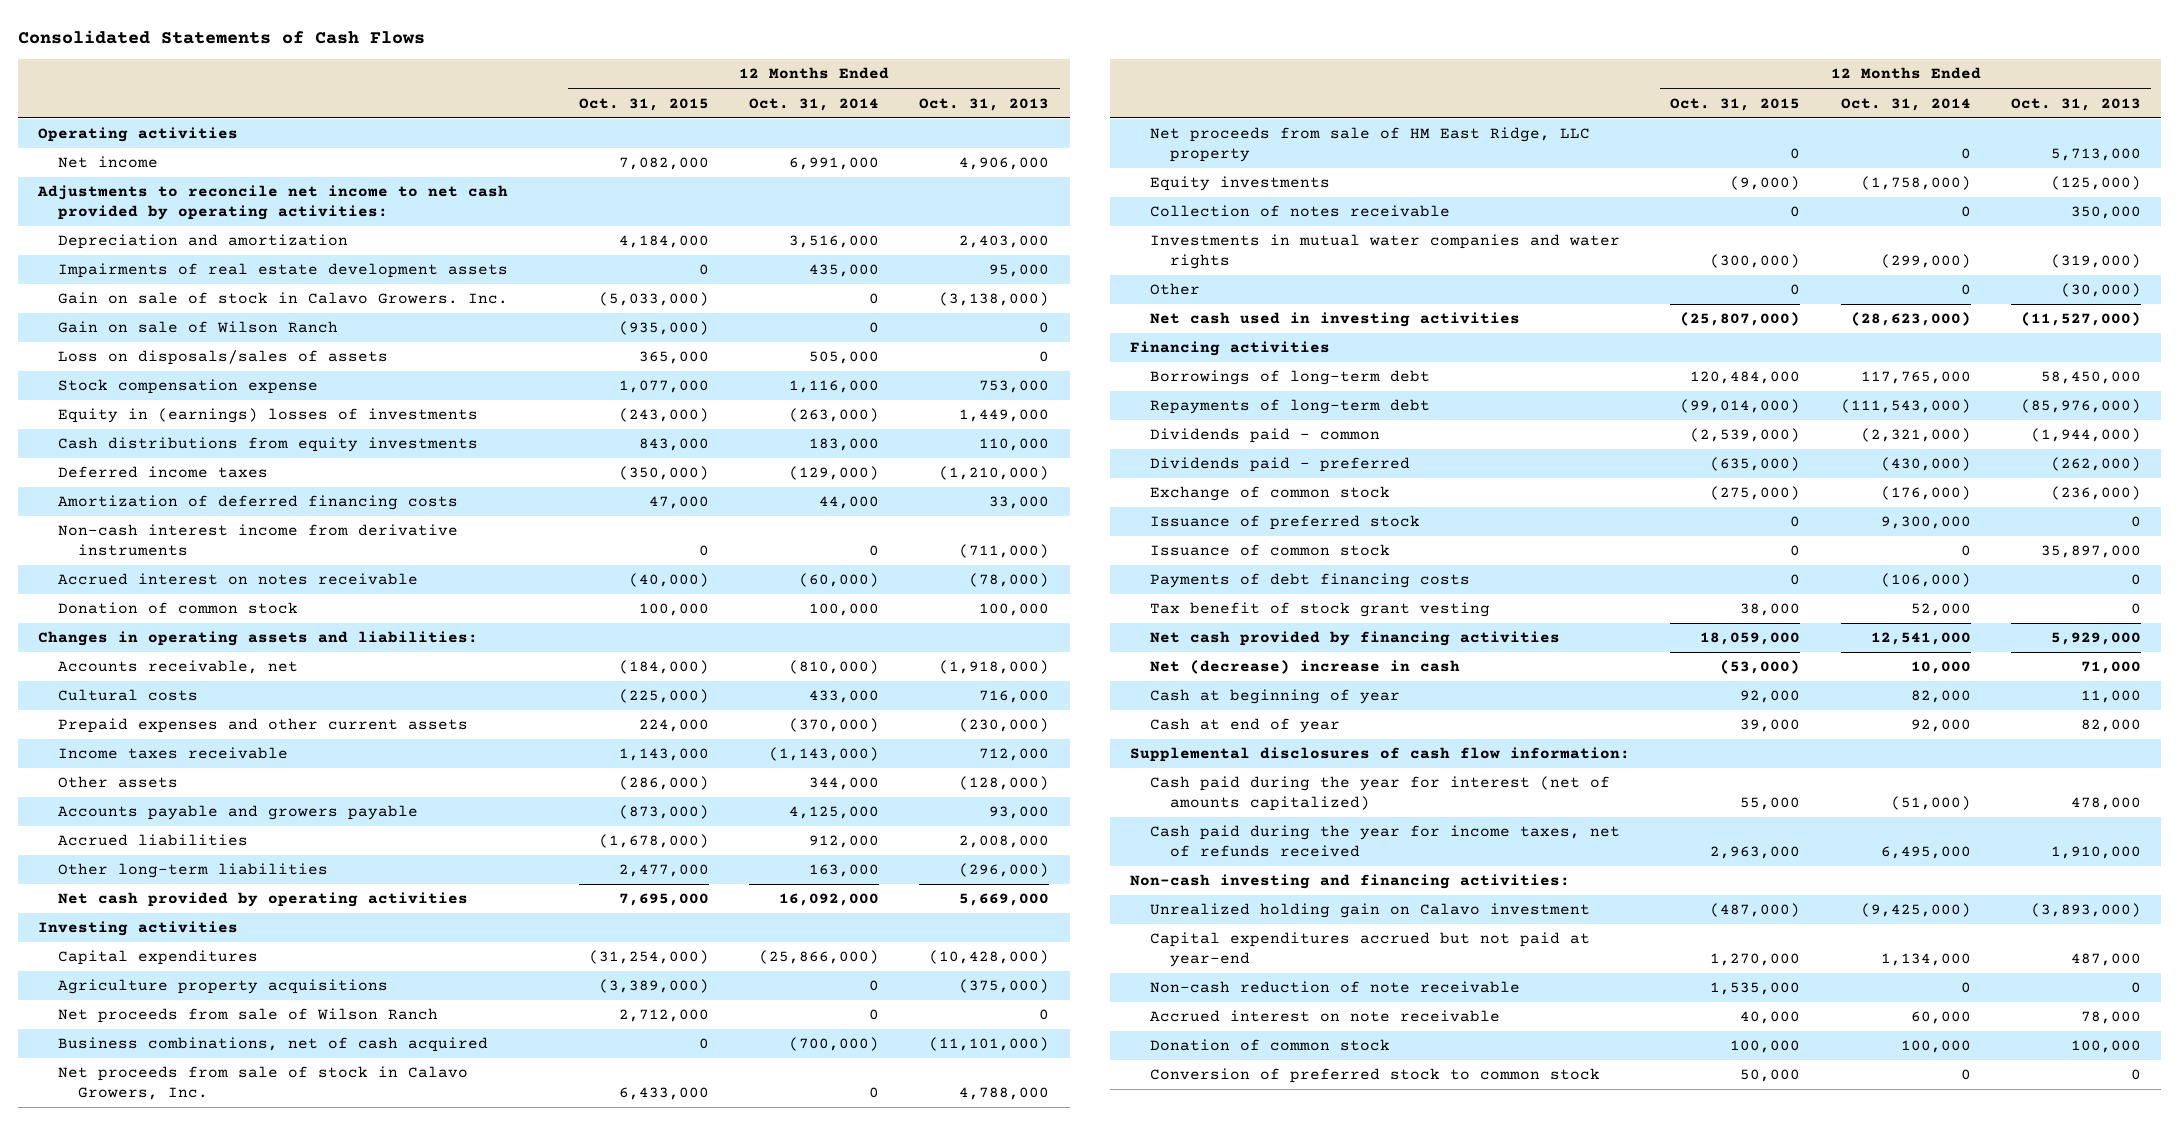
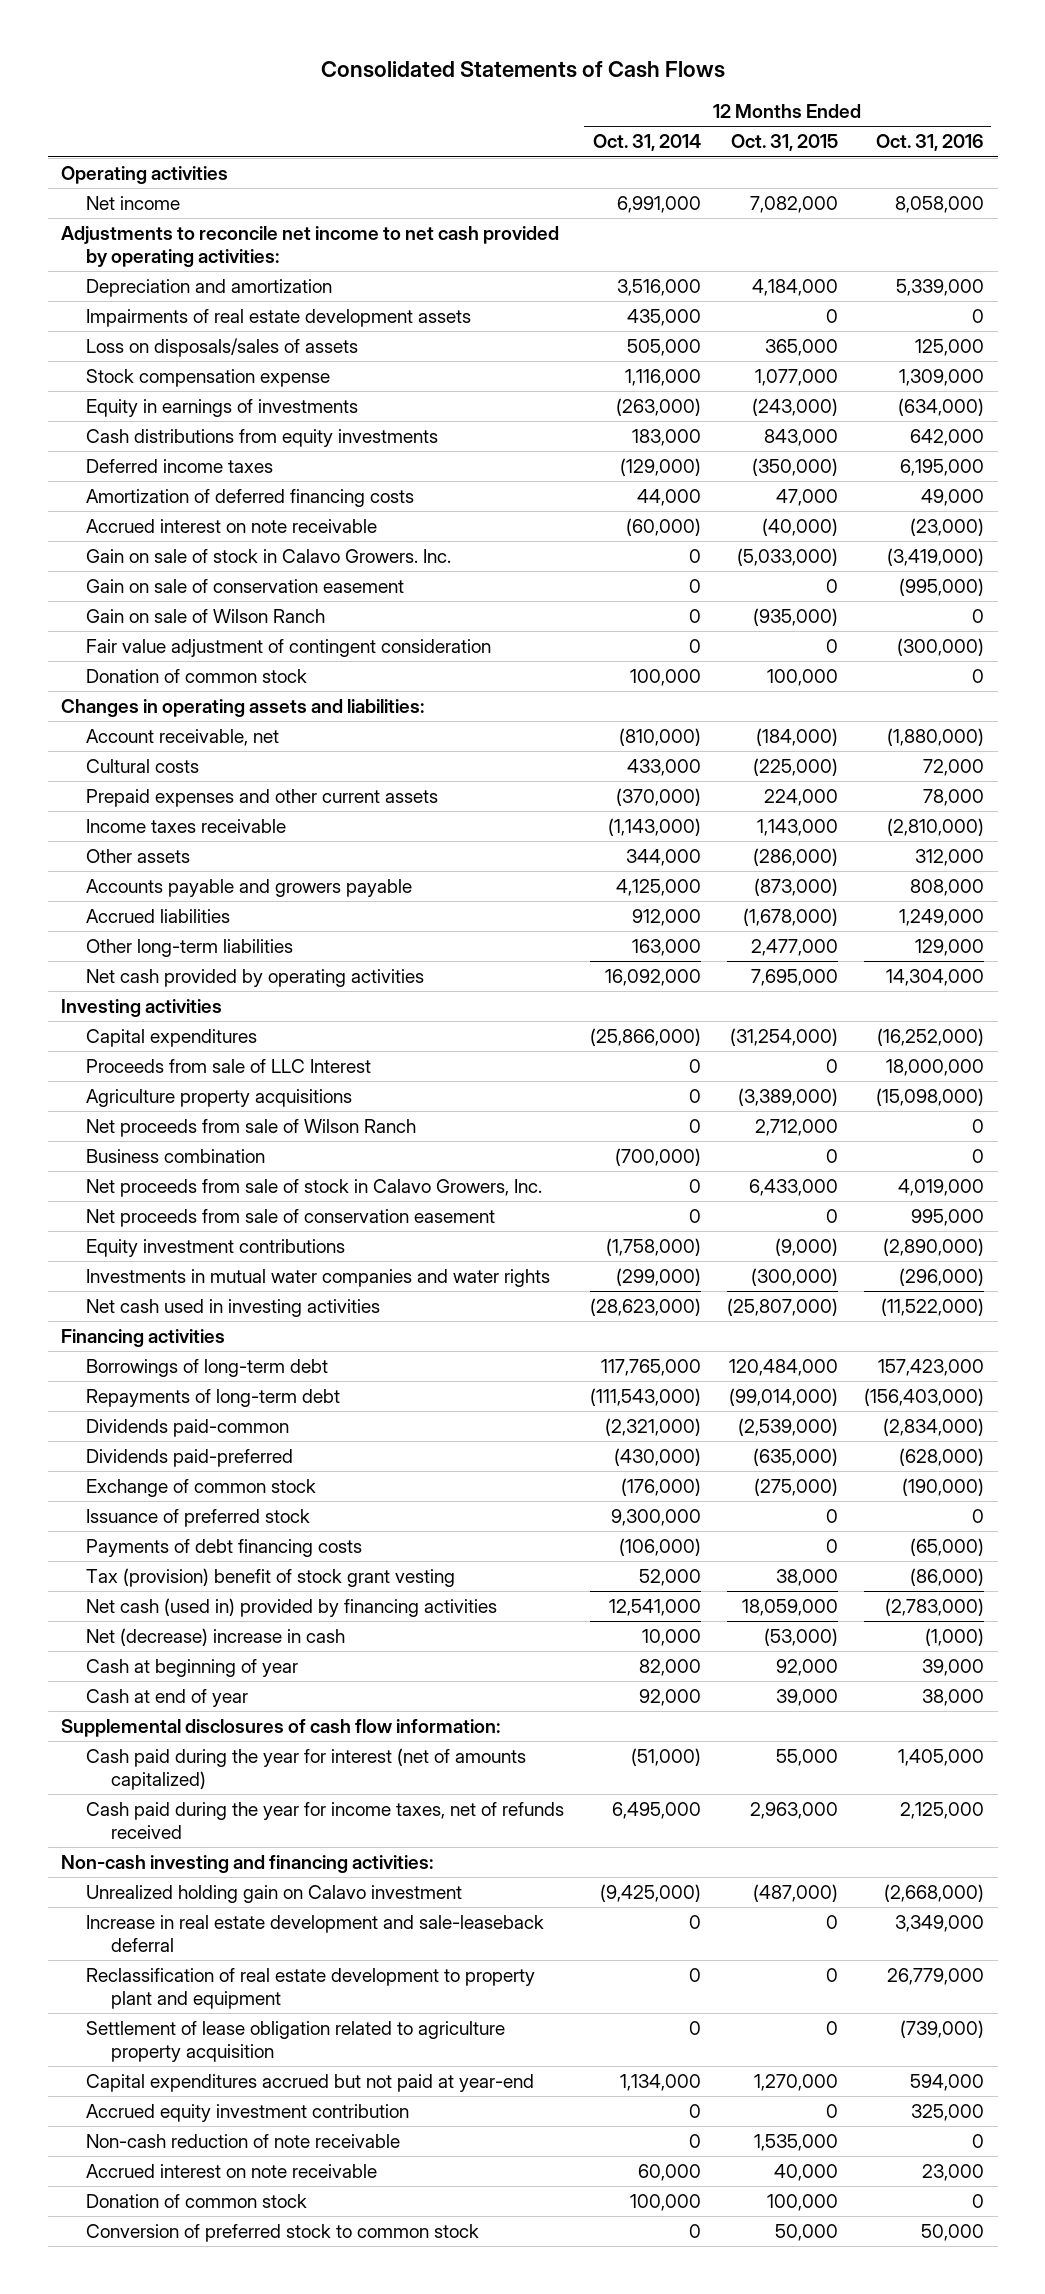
[919,97,1050,111] Oct. 31, 2013 -> none
none -> [876,134,985,152] Oct. 31, 2016
[58,408,479,424] Equity in (earnings) losses of investments -> [86,399,359,418] Equity in earnings of investments
[58,524,459,556] Non-cash interest income from derivative instruments -> none
[58,573,419,586] Accrued interest on notes receivable -> [86,519,378,534] Accrued interest on note receivable
[58,292,509,305] Gain on sale of stock in Calavo Growers. Inc. -> [86,549,452,564] Gain on sale of stock in Calavo Growers. Inc.
none -> [86,579,405,594] Gain on sale of conservation easement
[58,321,339,334] Gain on sale of Wilson Ranch -> [86,609,326,624] Gain on sale of Wilson Ranch
none -> [86,639,492,658] Fair value adjustment of contingent consideration
[58,660,299,675] Accounts receivable, net -> [86,729,280,747] Account receivable, net
none -> [86,1059,372,1074] Proceeds from sale of LLC Interest
[58,1037,489,1053] Business combinations, net of cash acquired -> [86,1149,266,1164] Business combination
[1149,127,1590,162] Net proceeds from sale of HM East Ridge, LLC property -> none
[1149,205,1450,218] Collection of notes receivable -> none
none -> [86,1209,496,1228] Net proceeds from sale of conservation easement
[1149,176,1330,192] Equity investments -> [86,1239,346,1258] Equity investment contributions
[1149,283,1200,296] Other -> none
[1149,428,1380,444] Dividends paid - common -> [86,1419,290,1438] Dividends paid-common
[1149,457,1410,473] Dividends paid - preferred -> [86,1449,294,1468] Dividends paid-preferred
[1149,544,1390,557] Issuance of common stock -> none
[1149,602,1490,618] Tax benefit of stock grant vesting -> [86,1568,456,1588] Tax (provision) benefit of stock grant vesting
[1149,631,1560,647] Net cash provided by financing activities -> [86,1598,498,1618] Net cash (used in) provided by financing activities
none -> [86,1915,545,1952] Increase in real estate development and sale-leaseback deferral
none -> [86,1968,536,2009] Reclassification of real estate development to property plant and equipment
none -> [86,2021,506,2062] Settlement of lease obligation related to agriculture property acquisition
none -> [86,2104,410,2123] Accrued equity investment contribution

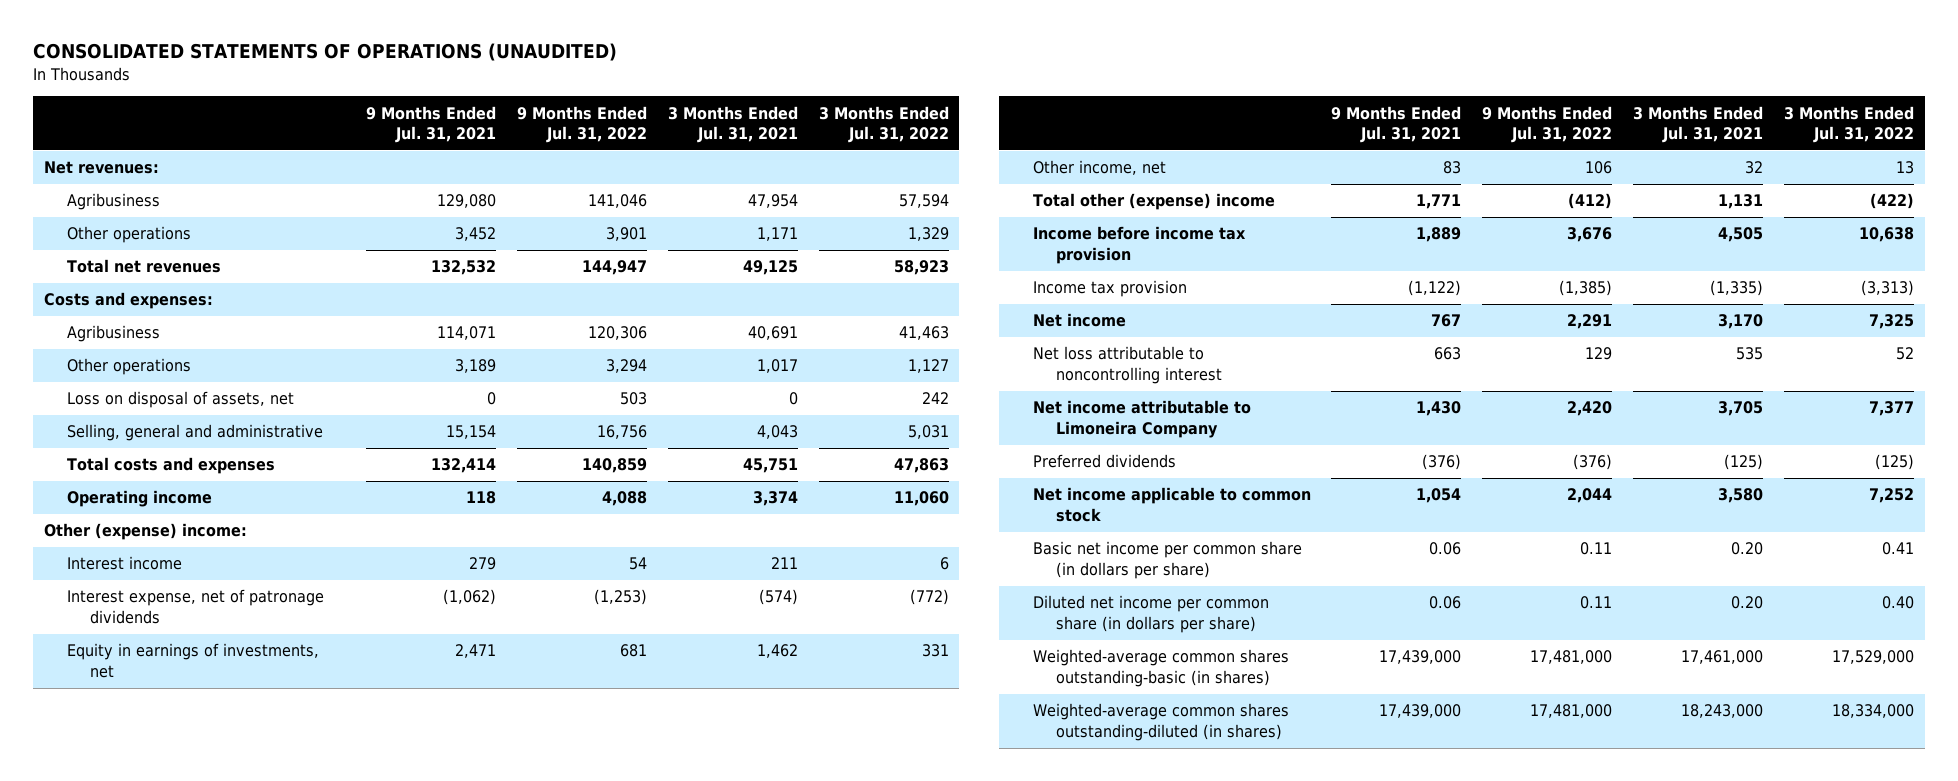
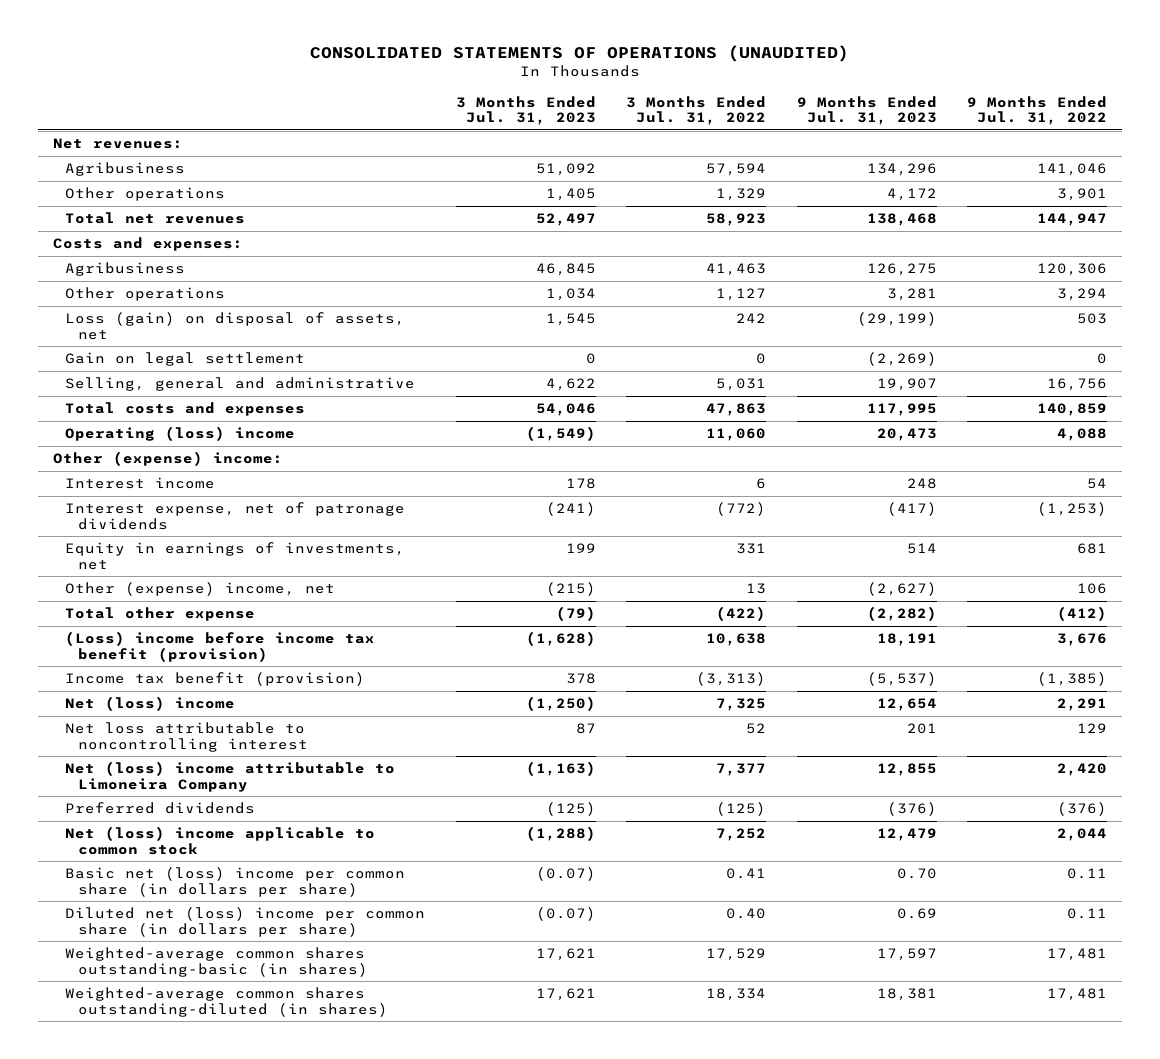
[365,105,496,143] 9 Months Ended Jul. 31, 2021 -> none
[667,105,798,143] 3 Months Ended Jul. 31, 2021 -> none
none -> [455,95,596,126] 3 Months Ended Jul. 31, 2023
none -> [796,95,937,126] 9 Months Ended Jul. 31, 2023
[67,391,295,409] Loss on disposal of assets, net -> [65,311,406,340] Loss (gain) on disposal of assets, net
none -> [65,351,306,366] Gain on legal settlement
[67,490,213,508] Operating income -> [65,425,296,441] Operating (loss) income
[1032,160,1166,176] Other income, net -> [65,581,336,596] Other (expense) income, net
[1032,193,1275,211] Total other (expense) income -> [65,606,256,621] Total other expense
[1032,226,1246,264] Income before income tax provision -> [65,630,376,662] (Loss) income before income tax benefit (provision)
[1032,280,1187,298] Income tax provision -> [65,671,366,686] Income tax benefit (provision)
[1032,313,1126,328] Net income -> [65,695,236,711] Net (loss) income
[1032,400,1251,438] Net income attributable to Limoneira Company -> [65,760,396,792] Net (loss) income attributable to Limoneira Company
[1032,487,1311,522] Net income applicable to common stock -> [65,825,376,855] Net (loss) income applicable to common stock
[1032,541,1302,579] Basic net income per common share (in dollars per share) -> [65,866,406,897] Basic net (loss) income per common share (in dollars per share)
[1032,595,1269,633] Diluted net income per common share (in dollars per share) -> [65,906,426,937] Diluted net (loss) income per common share (in dollars per share)
[1530,650,1613,665] 17,481,000 -> [1047,947,1108,961] 17,481
[1832,650,1915,665] 17,529,000 -> [706,947,767,961] 17,529
[1530,704,1613,719] 17,481,000 -> [1047,987,1108,1001] 17,481
[1832,704,1915,719] 18,334,000 -> [706,987,767,1001] 18,334

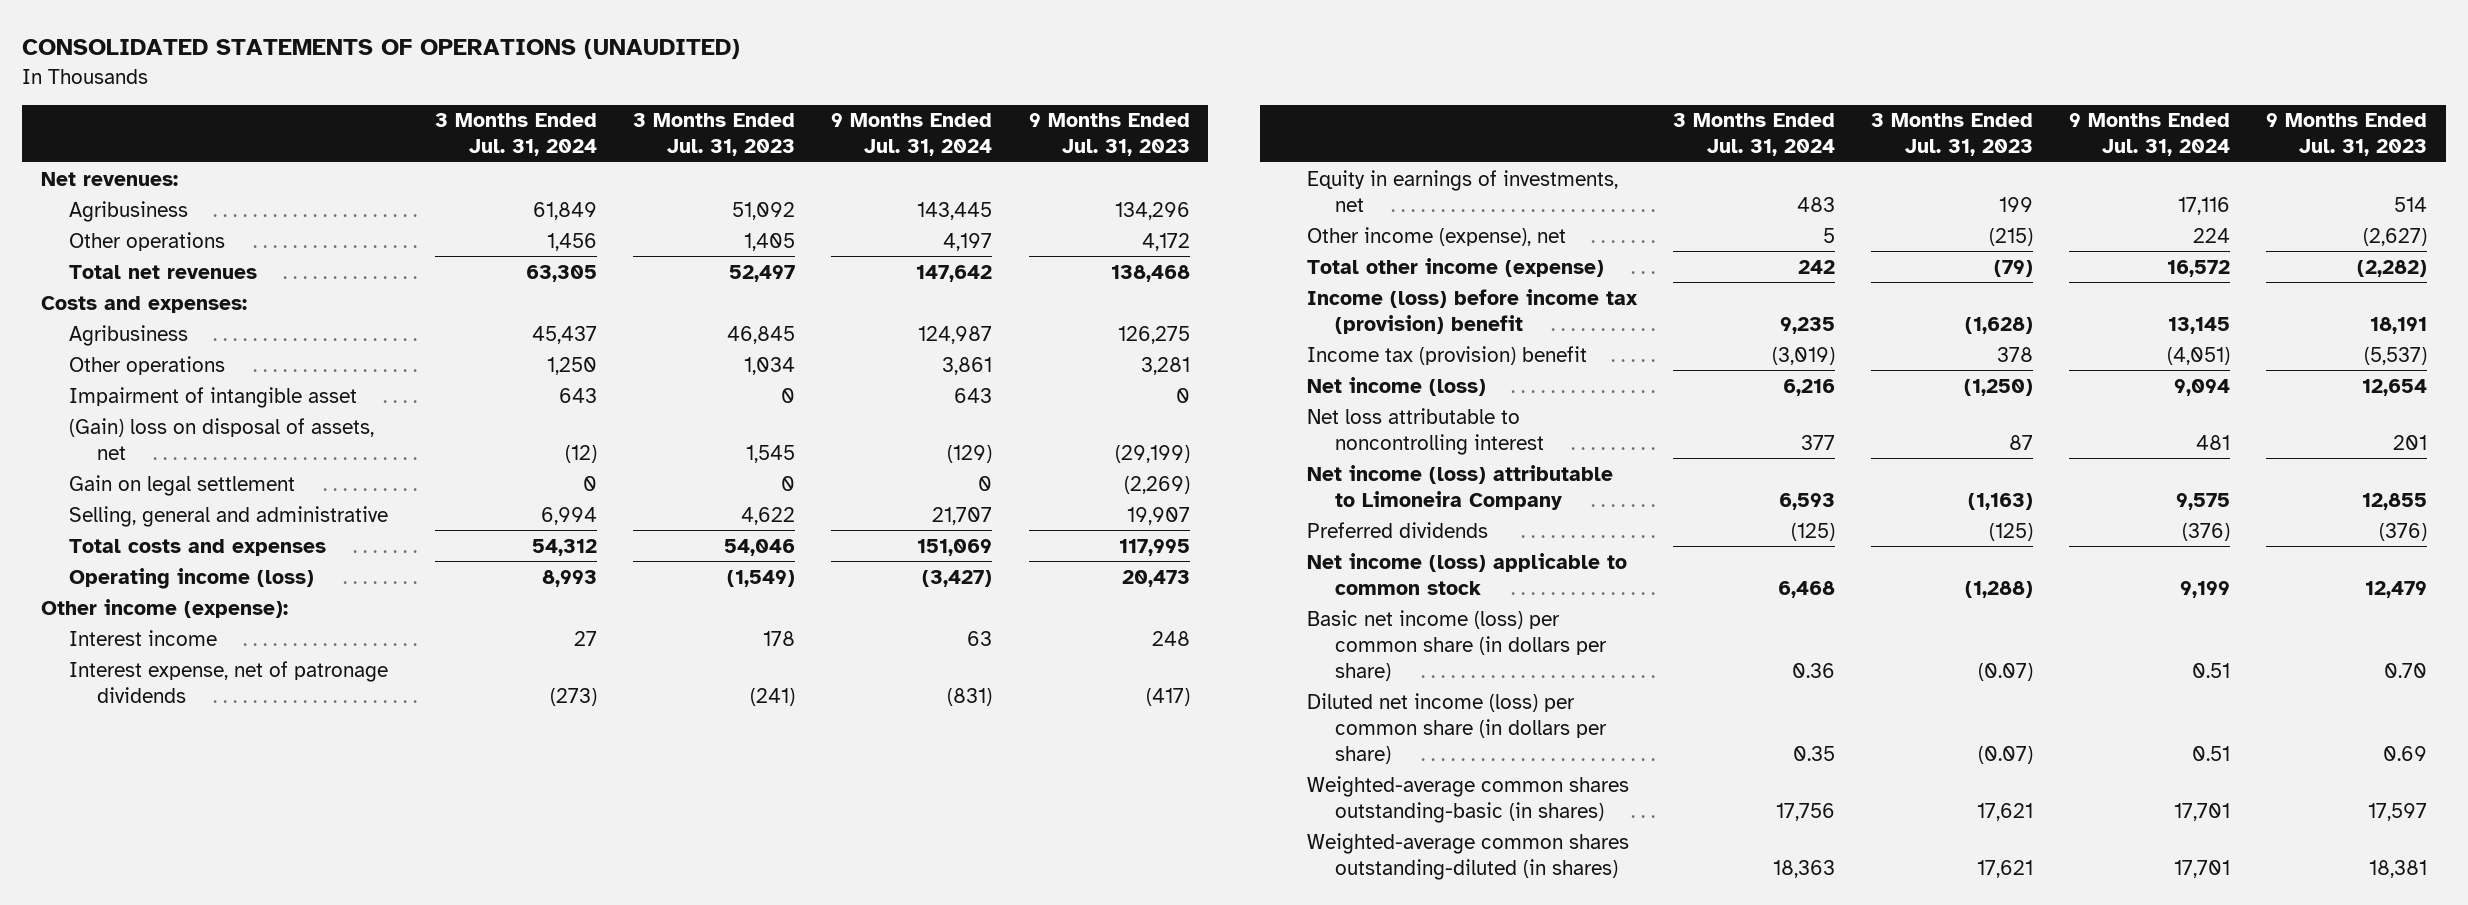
[626,95,767,126] 3 Months Ended Jul. 31, 2022 -> none
[967,95,1108,126] 9 Months Ended Jul. 31, 2022 -> none
none -> [435,113,598,157] 3 Months Ended Jul. 31, 2024
none -> [831,113,993,157] 9 Months Ended Jul. 31, 2024
none -> [68,386,357,408] Impairment of intangible asset
[65,311,406,340] Loss (gain) on disposal of assets, net -> [68,417,374,460] (Gain) loss on disposal of assets, net
[65,425,296,441] Operating (loss) income -> [68,567,314,589] Operating income (loss)
[52,450,283,466] Other (expense) income: -> [40,598,288,618] Other income (expense):
[65,581,336,596] Other (expense) income, net -> [1306,226,1566,246] Other income (expense), net
[65,606,256,621] Total other expense -> [1306,257,1604,277] Total other income (expense)
[65,630,376,662] (Loss) income before income tax benefit (provision) -> [1306,288,1638,334] Income (loss) before income tax (provision) benefit
[65,671,366,686] Income tax benefit (provision) -> [1306,345,1587,365] Income tax (provision) benefit
[65,695,236,711] Net (loss) income -> [1306,376,1486,396] Net income (loss)
[65,760,396,792] Net (loss) income attributable to Limoneira Company -> [1306,464,1613,510] Net income (loss) attributable to Limoneira Company
[65,825,376,855] Net (loss) income applicable to common stock -> [1306,552,1627,595] Net income (loss) applicable to common stock
[65,866,406,897] Basic net (loss) income per common share (in dollars per share) -> [1306,609,1608,681] Basic net income (loss) per common share (in dollars per share)
[65,906,426,937] Diluted net (loss) income per common share (in dollars per share) -> [1306,692,1608,764] Diluted net income (loss) per common share (in dollars per share)

